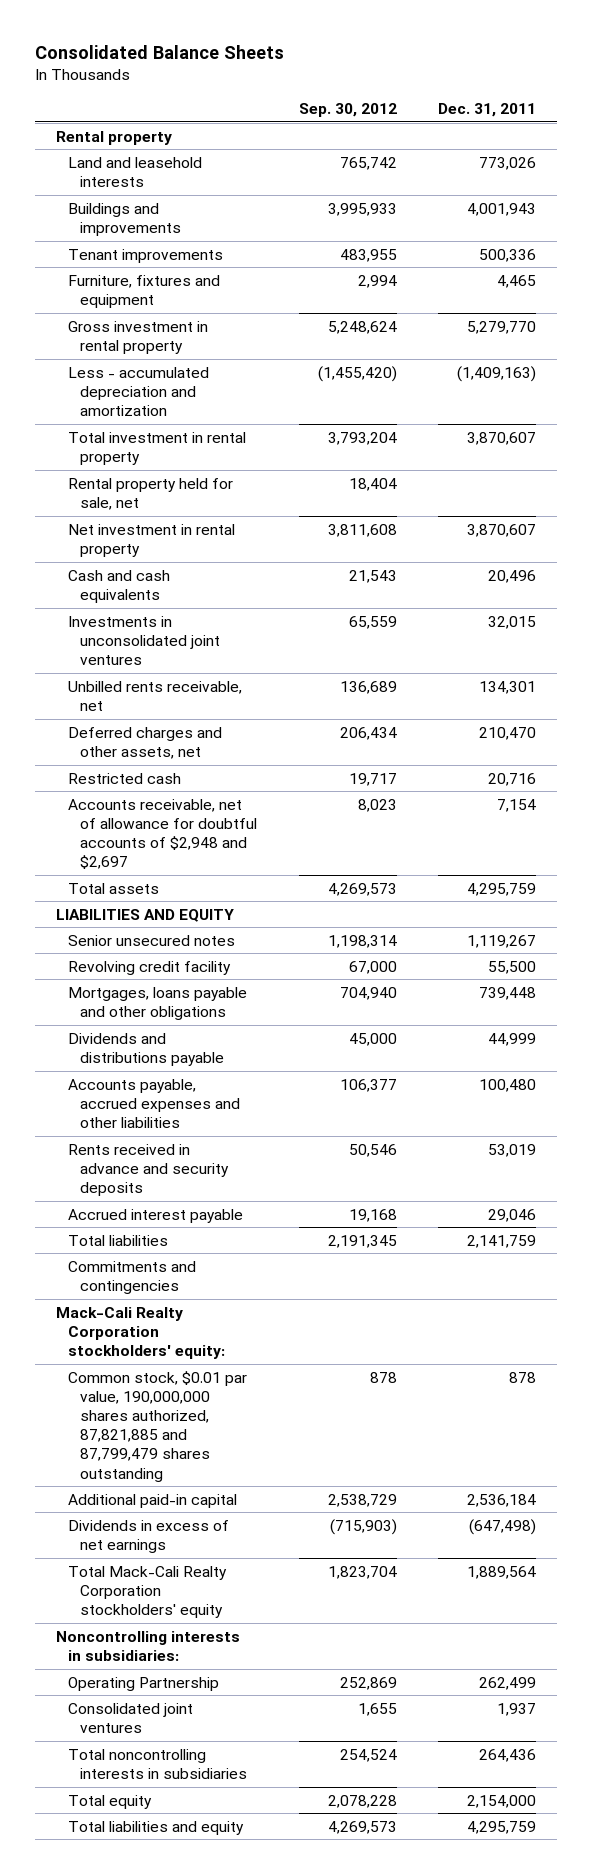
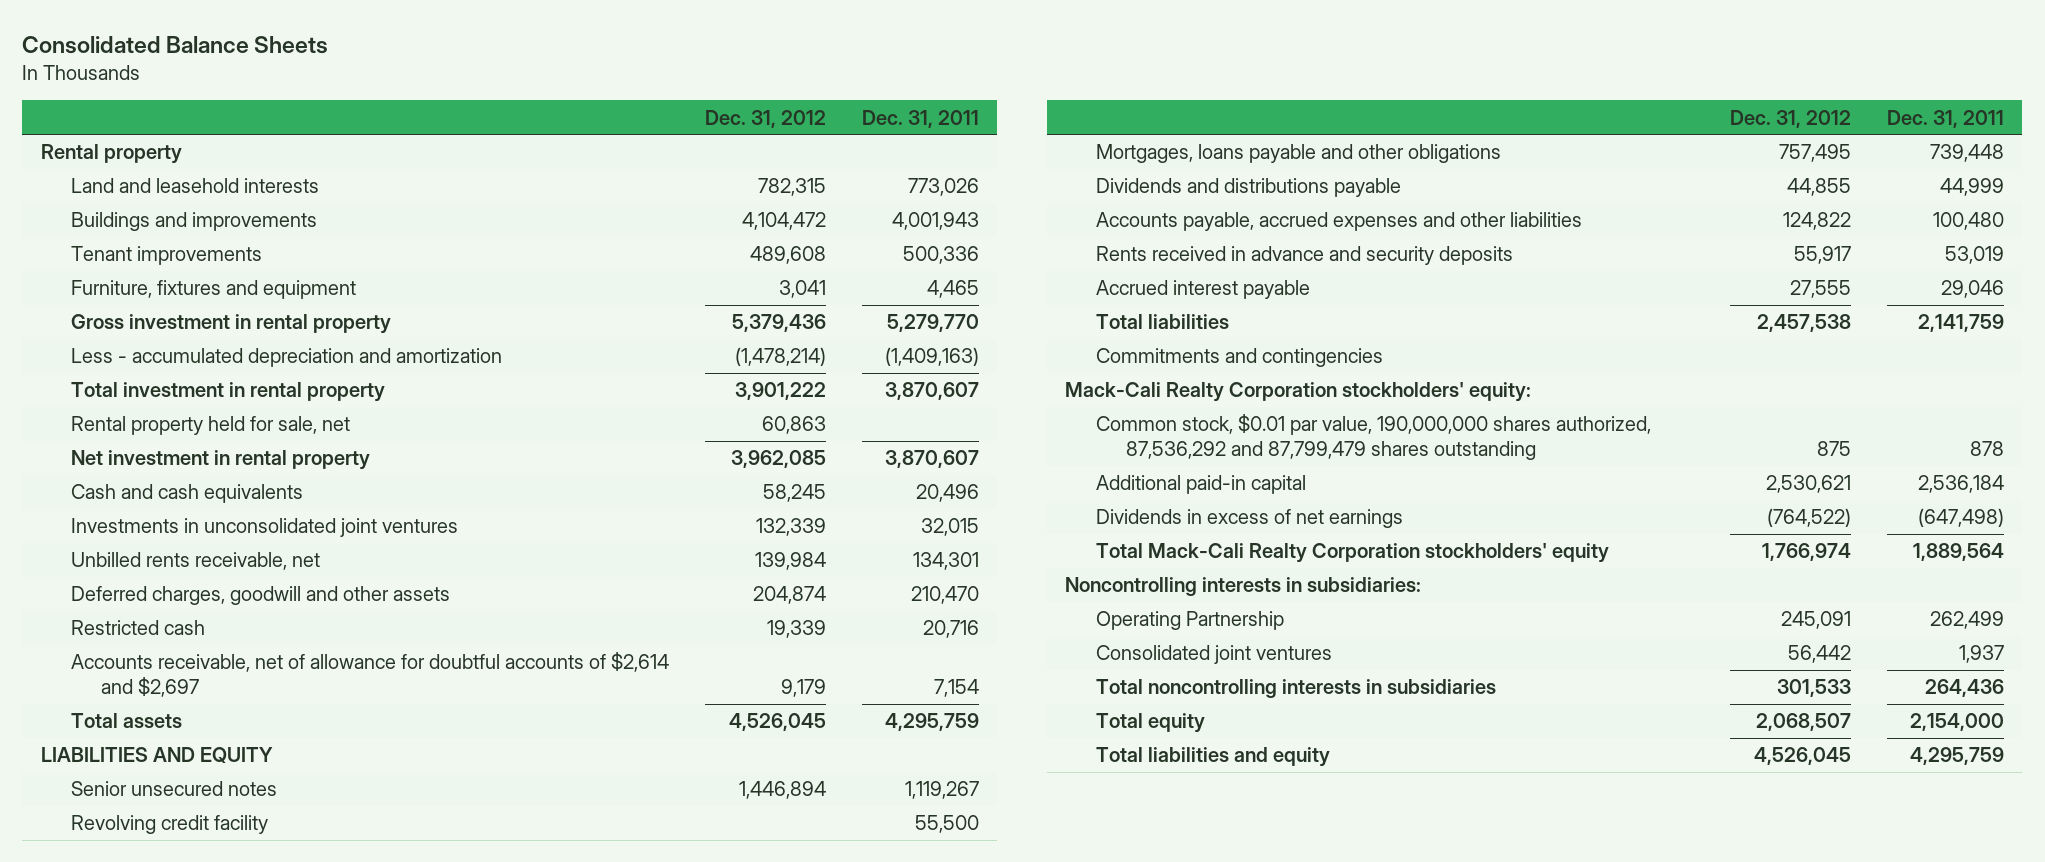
[298,103,397,118] Sep. 30, 2012 -> none
none -> [705,109,827,128] Dec. 31, 2012
[68,726,223,759] Deferred charges and other assets, net -> [70,586,450,606] Deferred charges, goodwill and other assets
[68,798,258,870] Accounts receivable, net of allowance for doubtful accounts of $2,948 and $2,697 -> [70,652,669,698] Accounts receivable, net of allowance for doubtful accounts of $2,614 and $2,697
[68,1370,248,1482] Common stock, $0.01 par value, 190,000,000 shares authorized, 87,821,885 and 87,799,479 shares outstanding -> [1095,414,1651,461] Common stock, $0.01 par value, 190,000,000 shares authorized, 87,536,292 and 87,799,479 shares outstanding

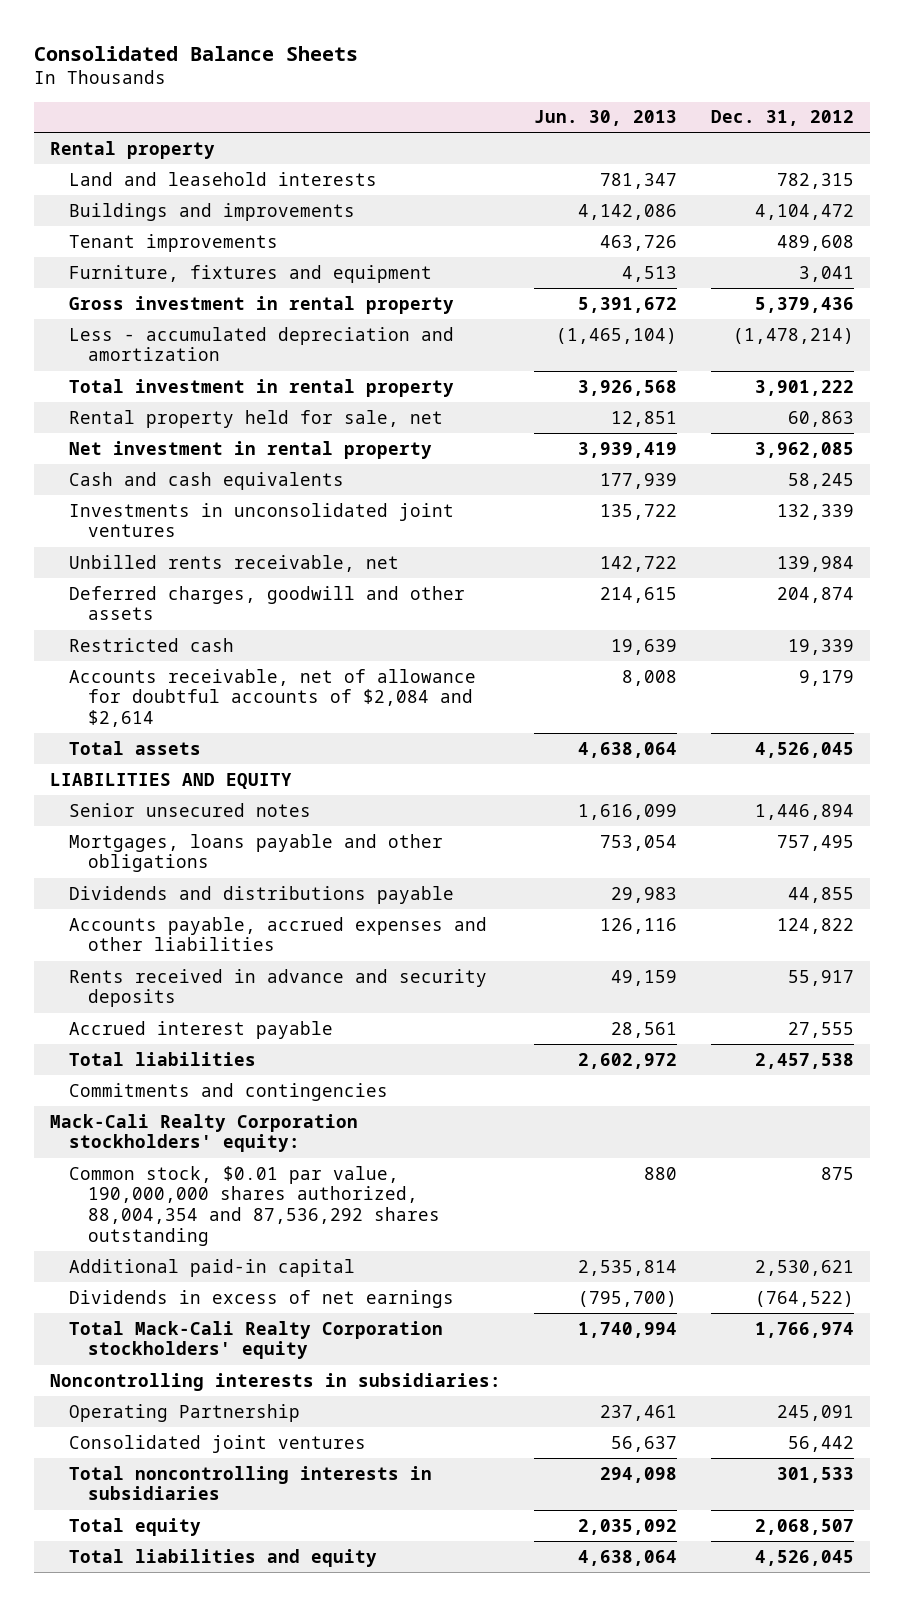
[862,109,980,128] Dec. 31, 2011 -> none
none -> [534,110,678,127] Jun. 30, 2013
[70,652,669,698] Accounts receivable, net of allowance for doubtful accounts of $2,614 and $2,697 -> [69,668,477,728] Accounts receivable, net of allowance for doubtful accounts of $2,084 and $2,614
[70,815,268,835] Revolving credit facility -> none
[1095,414,1651,461] Common stock, $0.01 par value, 190,000,000 shares authorized, 87,536,292 and 87,799,479 shares outstanding -> [69,1165,441,1247] Common stock, $0.01 par value, 190,000,000 shares authorized, 88,004,354 and 87,536,292 shares outstanding

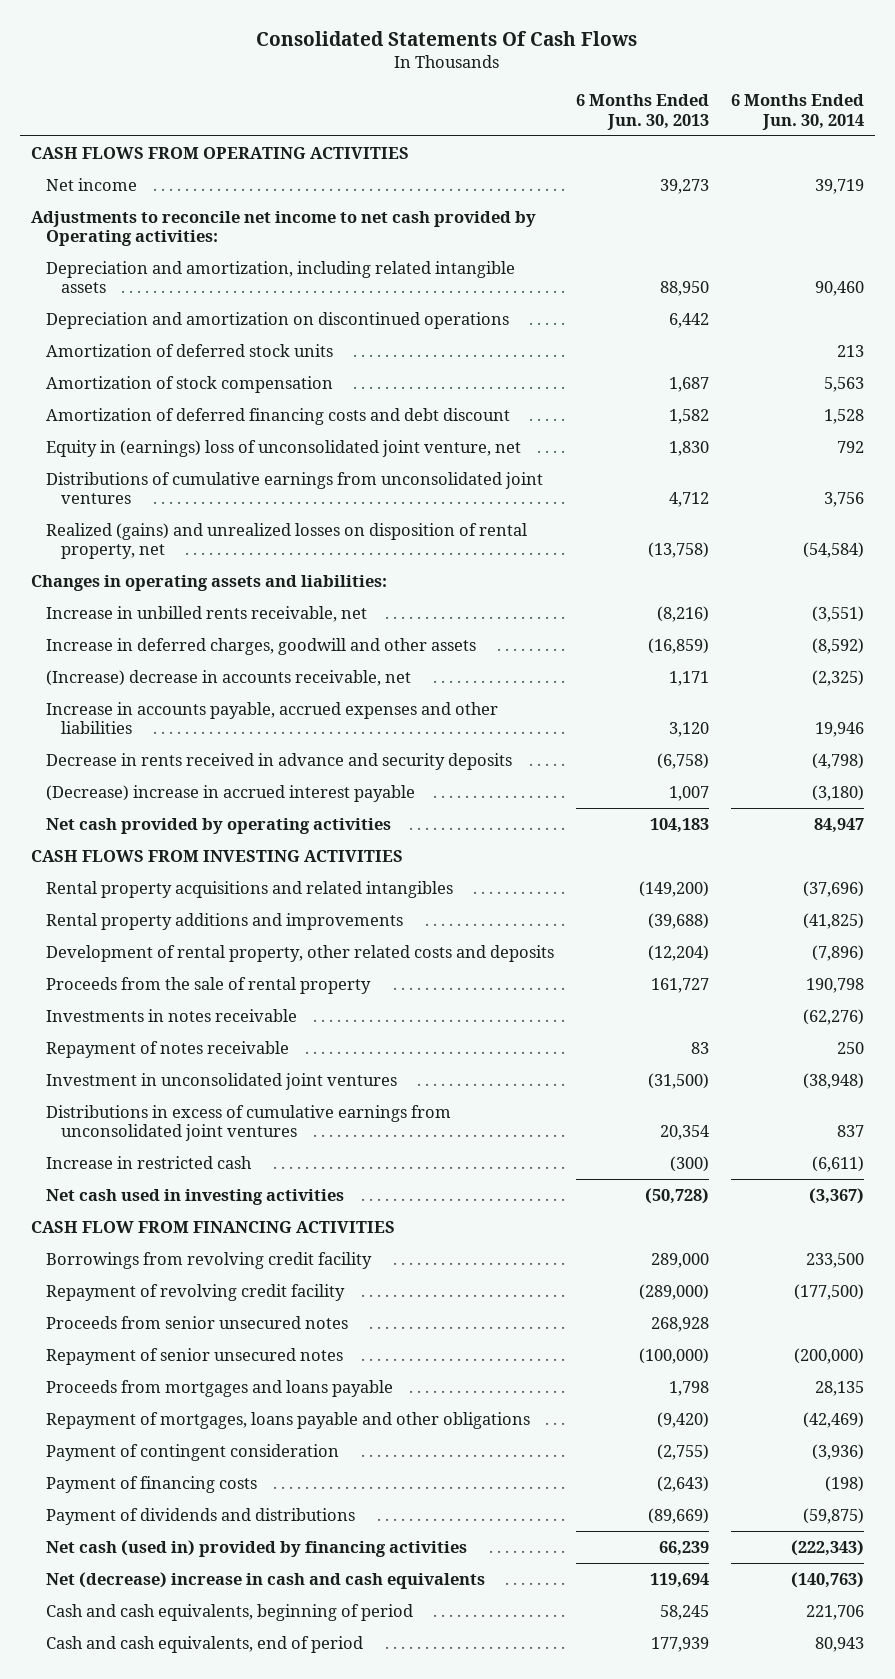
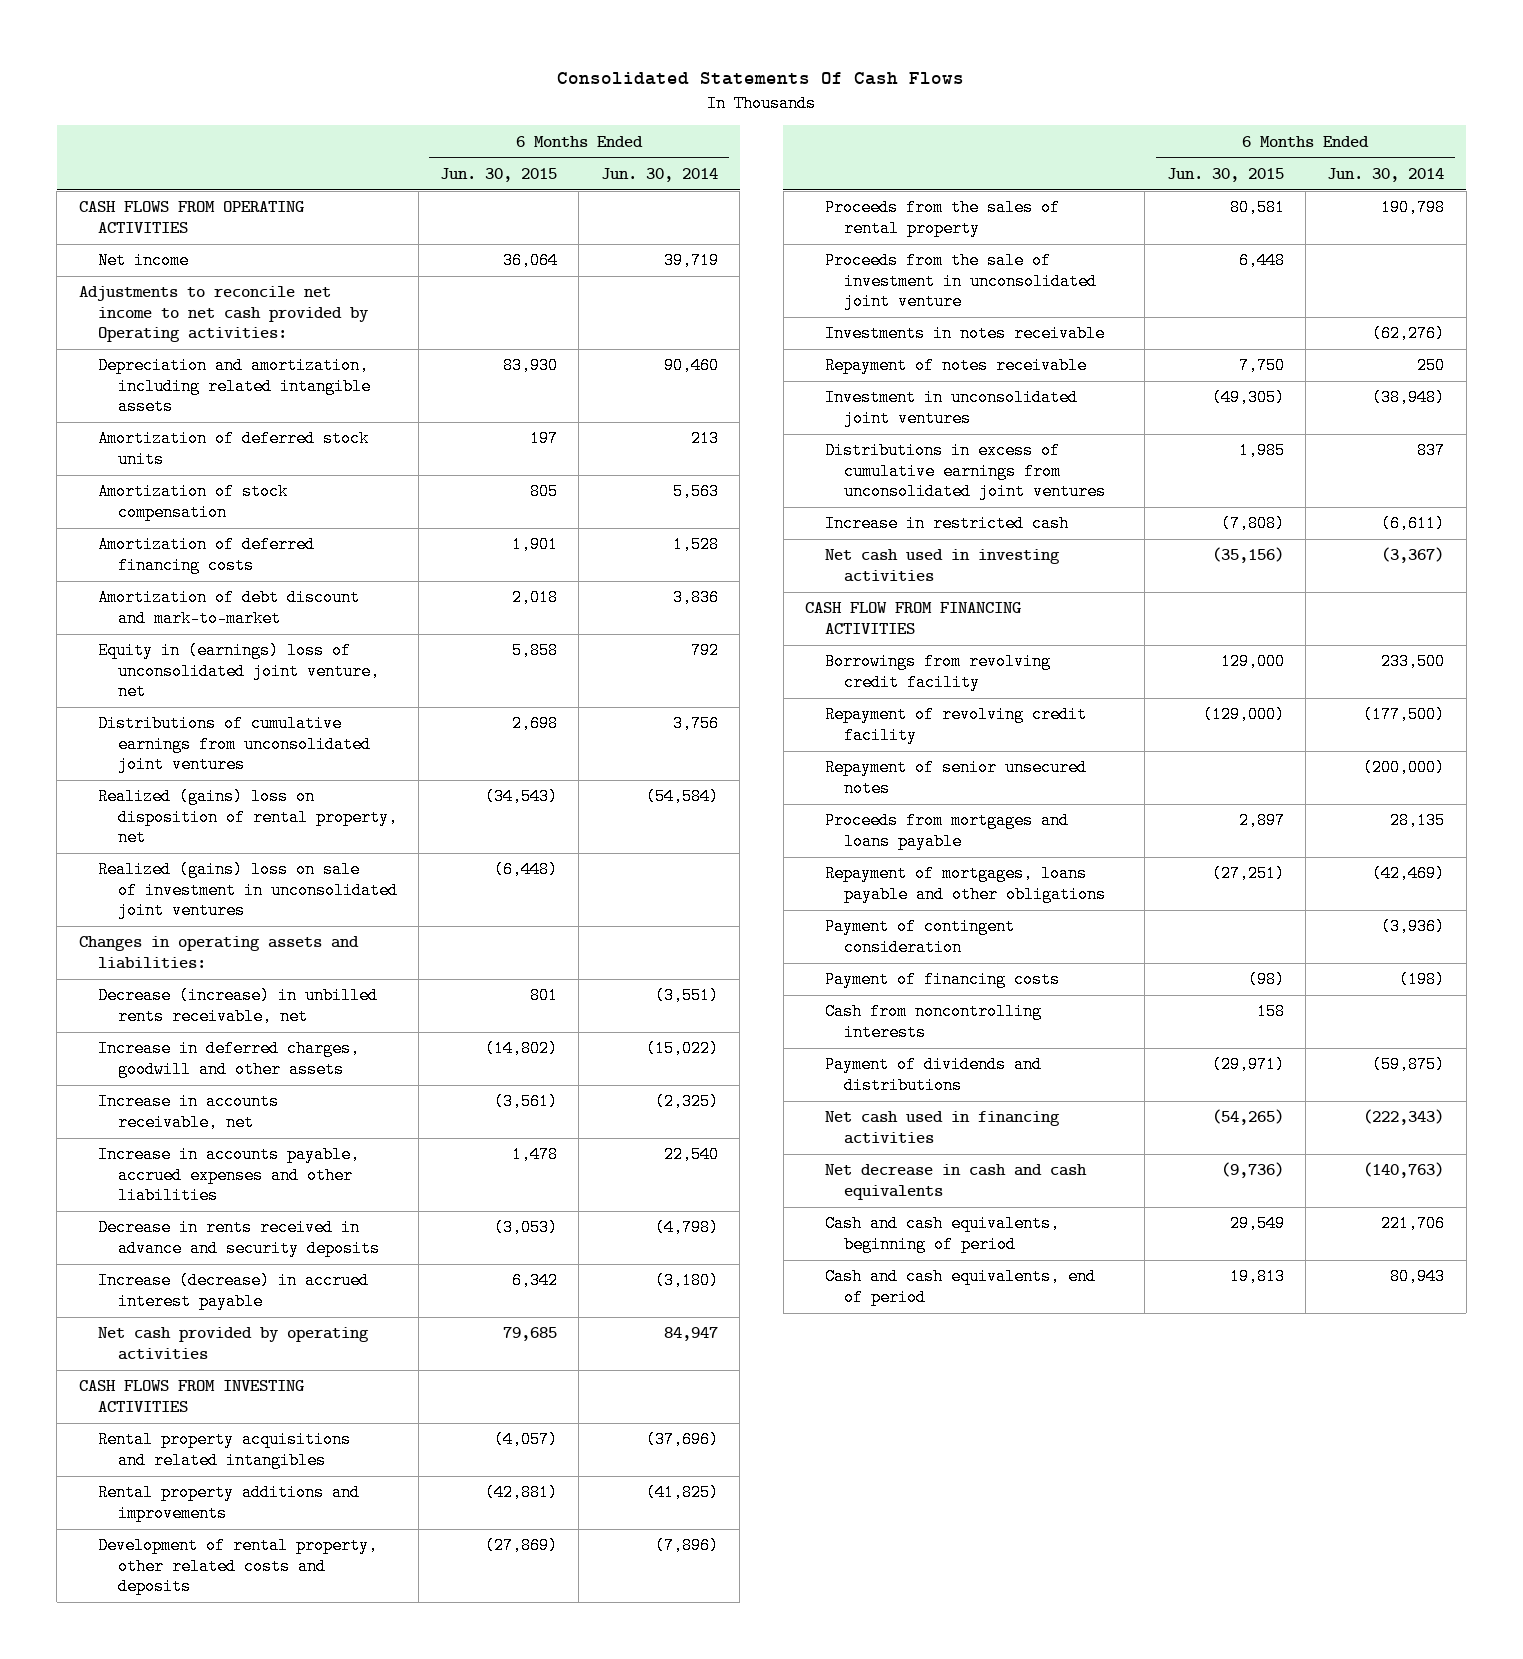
[575,94,709,131] 6 Months Ended Jun. 30, 2013 -> none
none -> [440,167,558,182] Jun. 30, 2015
[46,311,510,329] Depreciation and amortization on discontinued operations -> none
[46,407,511,425] Amortization of deferred financing costs and debt discount -> [98,536,316,574] Amortization of deferred financing costs
none -> [98,589,361,627] Amortization of debt discount and mark-to-market
[46,522,528,560] Realized (gains) and unrealized losses on disposition of rental property, net -> [98,788,398,847] Realized (gains) loss on disposition of rental property, net
none -> [98,861,398,920] Realized (gains) loss on sale of investment in unconsolidated joint ventures
[46,605,368,622] Increase in unbilled rents receivable, net -> [98,987,379,1025] Decrease (increase) in unbilled rents receivable, net
[811,637,864,654] (8,592) -> [645,1040,719,1058] (15,022)
[46,669,412,686] (Increase) decrease in accounts receivable, net -> [98,1093,280,1131] Increase in accounts receivable, net
[814,722,864,738] 19,946 -> [663,1146,719,1164] 22,540
[46,784,416,802] (Decrease) increase in accrued interest payable -> [98,1272,370,1310] Increase (decrease) in accrued interest payable
[46,976,372,994] Proceeds from the sale of rental property -> [824,199,1060,237] Proceeds from the sales of rental property
none -> [824,252,1098,311] Proceeds from the sale of investment in unconsolidated joint venture
[46,1315,349,1329] Proceeds from senior unsecured notes -> none
none -> [824,1003,1042,1041] Cash from noncontrolling interests
[46,1539,468,1557] Net cash (used in) provided by financing activities -> [824,1111,1060,1144] Net cash used in financing activities
[46,1571,486,1589] Net (decrease) increase in cash and cash equivalents -> [824,1164,1087,1200] Net decrease in cash and cash equivalents

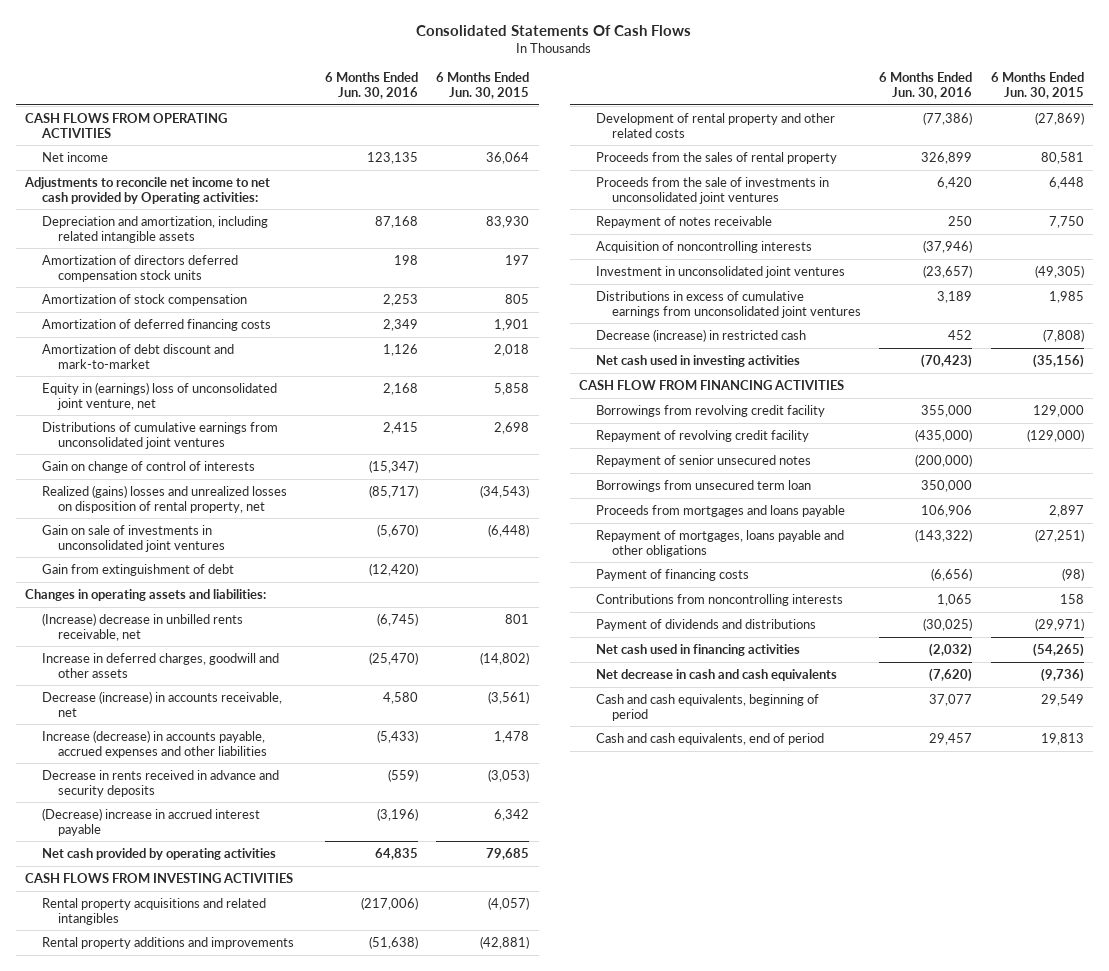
[600,167,718,182] Jun. 30, 2014 -> none
none -> [325,72,419,99] 6 Months Ended Jun. 30, 2016
[98,430,370,468] Amortization of deferred stock units -> [41,254,238,282] Amortization of directors deferred compensation stock units
none -> [41,460,255,473] Gain on change of control of interests
[98,788,398,847] Realized (gains) loss on disposition of rental property, net -> [41,484,287,513] Realized (gains) losses and unrealized losses on disposition of rental property, net
[98,861,398,920] Realized (gains) loss on sale of investment in unconsolidated joint ventures -> [41,524,225,552] Gain on sale of investments in unconsolidated joint ventures
none -> [41,563,234,576] Gain from extinguishment of debt
[98,987,379,1025] Decrease (increase) in unbilled rents receivable, net -> [41,612,243,641] (Increase) decrease in unbilled rents receivable, net
[98,1093,280,1131] Increase in accounts receivable, net -> [41,690,282,717] Decrease (increase) in accounts receivable, net
[98,1146,361,1205] Increase in accounts payable, accrued expenses and other liabilities -> [41,729,267,758] Increase (decrease) in accounts payable, accrued expenses and other liabilities
[98,1272,370,1310] Increase (decrease) in accrued interest payable -> [41,807,260,836] (Decrease) increase in accrued interest payable
[98,1537,379,1596] Development of rental property, other related costs and deposits -> [595,112,835,138] Development of rental property and other related costs
[824,325,1105,343] Investments in notes receivable -> none
[824,252,1098,311] Proceeds from the sale of investment in unconsolidated joint venture -> [595,176,829,204] Proceeds from the sale of investments in unconsolidated joint ventures
none -> [595,240,812,253] Acquisition of noncontrolling interests
[824,515,1069,533] Increase in restricted cash -> [595,328,806,342] Decrease (increase) in restricted cash
none -> [595,479,811,492] Borrowings from unsecured term loan
[824,918,1015,956] Payment of contingent consideration -> none
[824,1003,1042,1041] Cash from noncontrolling interests -> [595,593,843,606] Contributions from noncontrolling interests

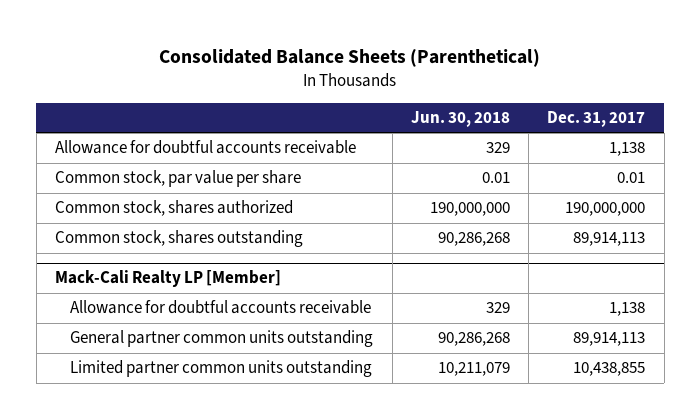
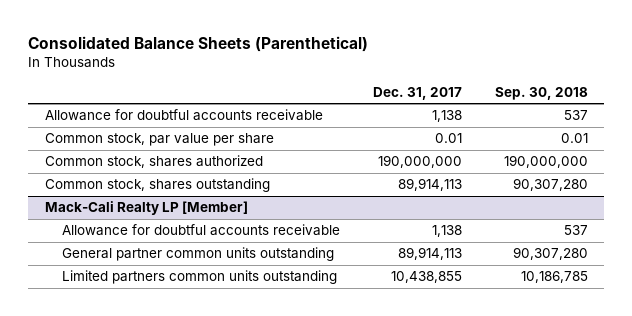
[410,111,510,128] Jun. 30, 2018 -> none
none -> [494,86,588,100] Sep. 30, 2018
[70,360,373,378] Limited partner common units outstanding -> [61,270,337,285] Limited partners common units outstanding

